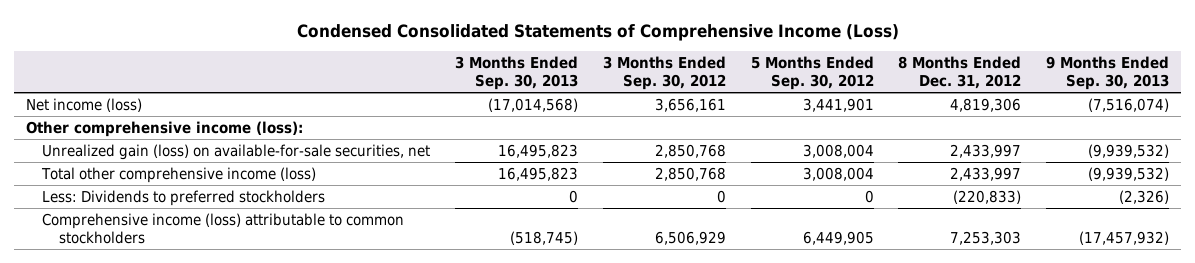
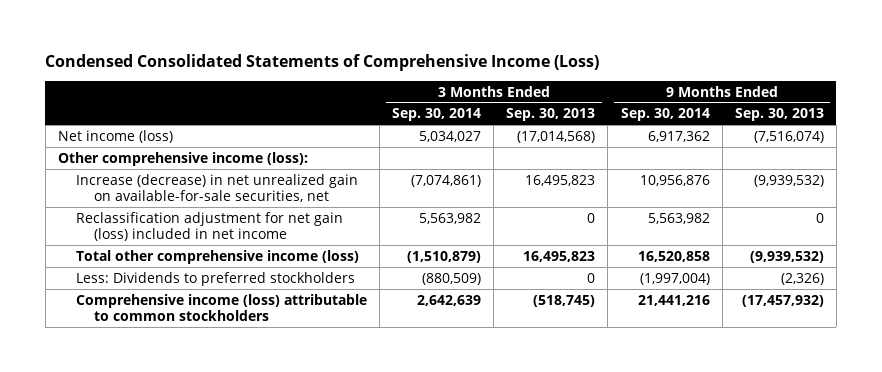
[602,56,726,90] 3 Months Ended Sep. 30, 2012 -> none
[750,56,874,90] 5 Months Ended Sep. 30, 2012 -> none
[898,56,1022,89] 8 Months Ended Dec. 31, 2012 -> none
none -> [392,108,482,122] Sep. 30, 2014
none -> [620,108,710,122] Sep. 30, 2014
[42,143,431,160] Unrealized gain (loss) on available-for-sale securities, net -> [75,173,358,203] Increase (decrease) in net unrealized gain on available-for-sale securities, net
none -> [75,211,343,242] Reclassification adjustment for net gain (loss) included in net income

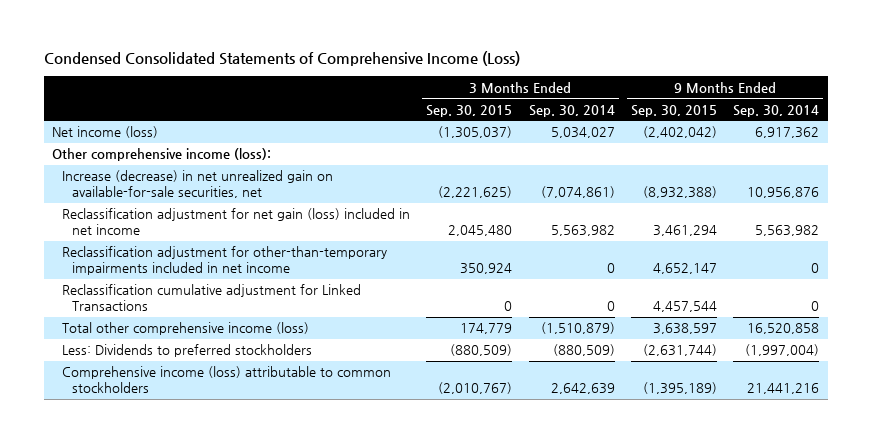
[506,108,596,122] Sep. 30, 2013 -> none
[734,108,824,122] Sep. 30, 2013 -> none
none -> [426,104,513,117] Sep. 30, 2015
none -> [630,104,717,117] Sep. 30, 2015
none -> [61,246,387,276] Reclassification adjustment for other-than-temporary impairments included in net income
none -> [61,284,361,312] Reclassification cumulative adjustment for Linked Transactions

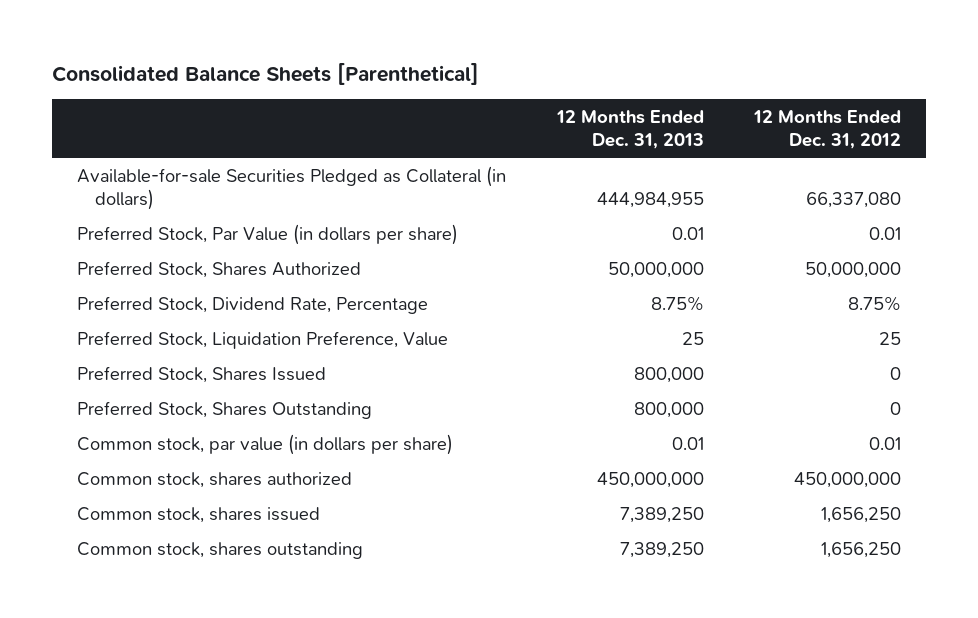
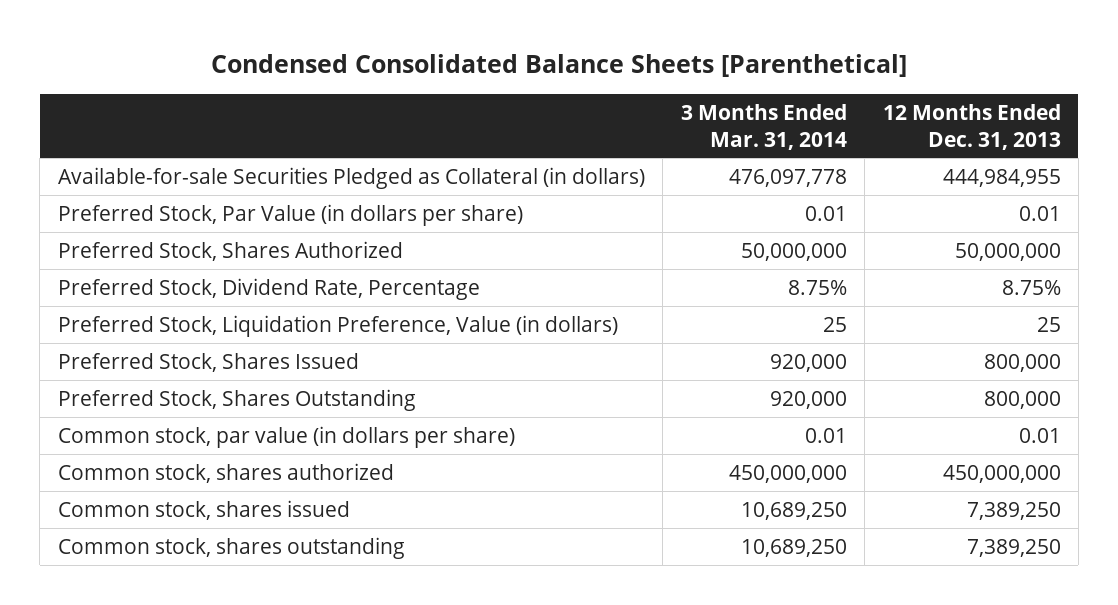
[52,62,480,85] Consolidated Balance Sheets [Parenthetical] -> [211,53,908,77] Condensed Consolidated Balance Sheets [Parenthetical]
[752,109,901,150] 12 Months Ended Dec. 31, 2012 -> none
none -> [680,103,847,150] 3 Months Ended Mar. 31, 2014
[77,330,449,349] Preferred Stock, Liquidation Preference, Value -> [57,314,618,337] Preferred Stock, Liquidation Preference, Value (in dollars)

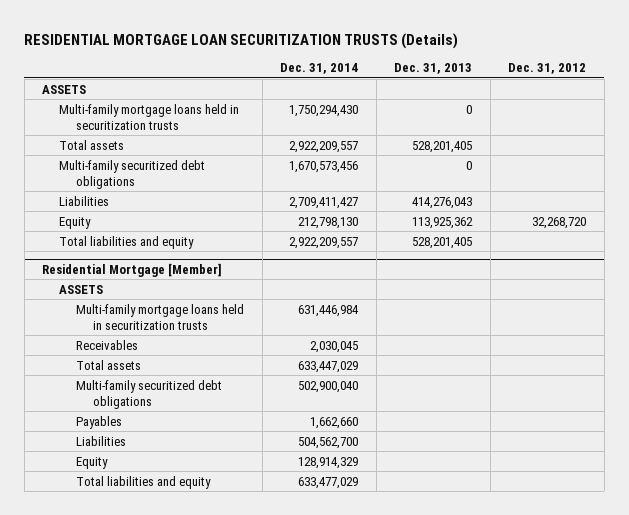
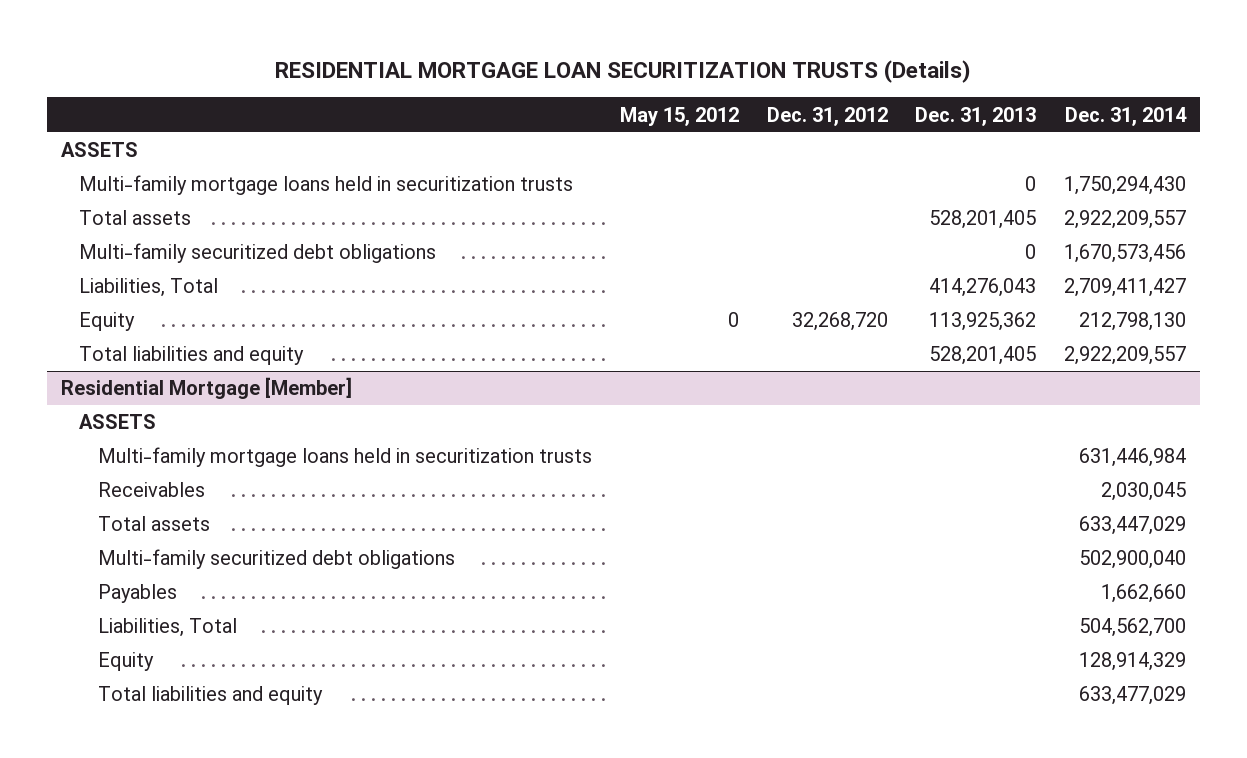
none -> [619,106,739,126] May 15, 2012
[59,195,110,206] Liabilities -> [79,278,219,298] Liabilities, Total
[76,435,127,446] Liabilities -> [98,618,238,638] Liabilities, Total

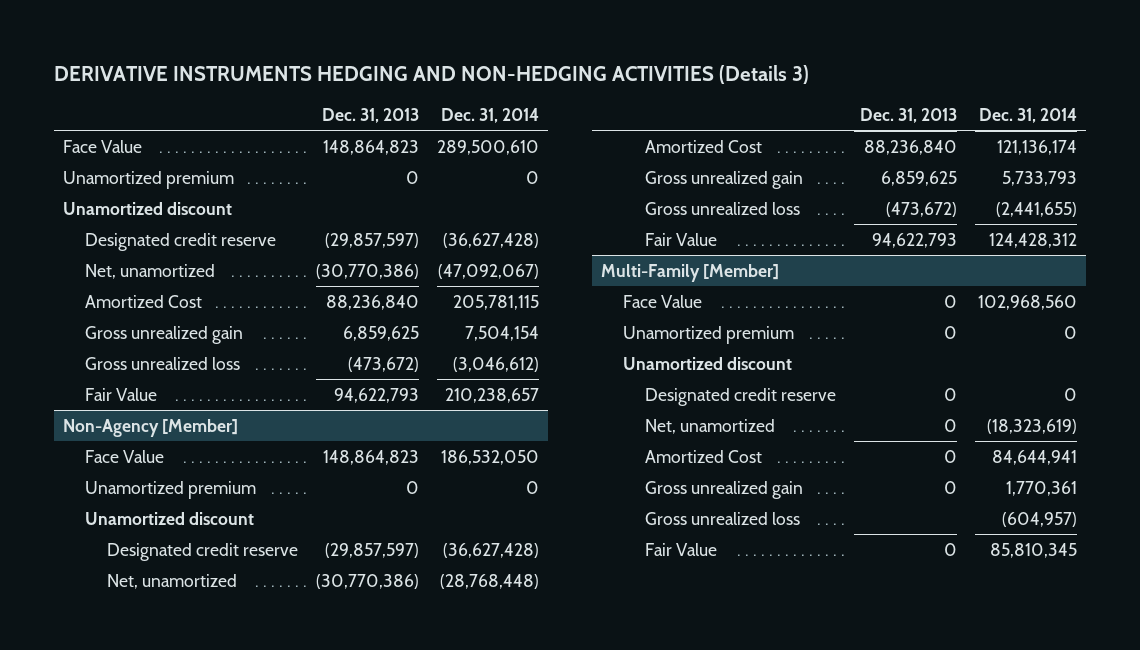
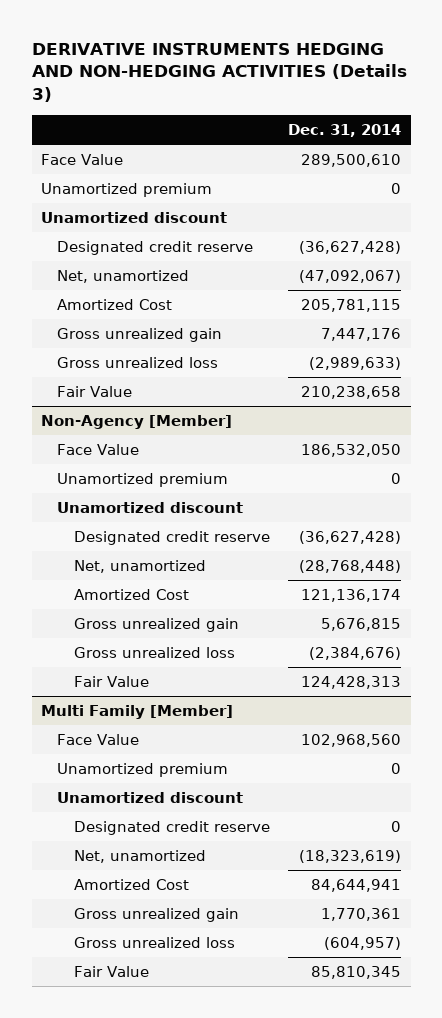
[321,107,419,123] Dec. 31, 2013 -> none
[464,325,539,341] 7,504,154 -> [321,327,402,341] 7,447,176
[452,356,539,372] (3,046,612) -> [309,356,402,370] (2,989,633)
[444,387,539,403] 210,238,657 -> [301,385,402,399] 210,238,658
[1002,170,1078,186] 5,733,793 -> [321,617,402,631] 5,676,815
[996,201,1078,217] (2,441,655) -> [309,646,402,660] (2,384,676)
[989,232,1078,248] 124,428,312 -> [301,675,402,689] 124,428,313
[601,263,780,282] Multi-Family [Member] -> [40,704,233,719] Multi Family [Member]

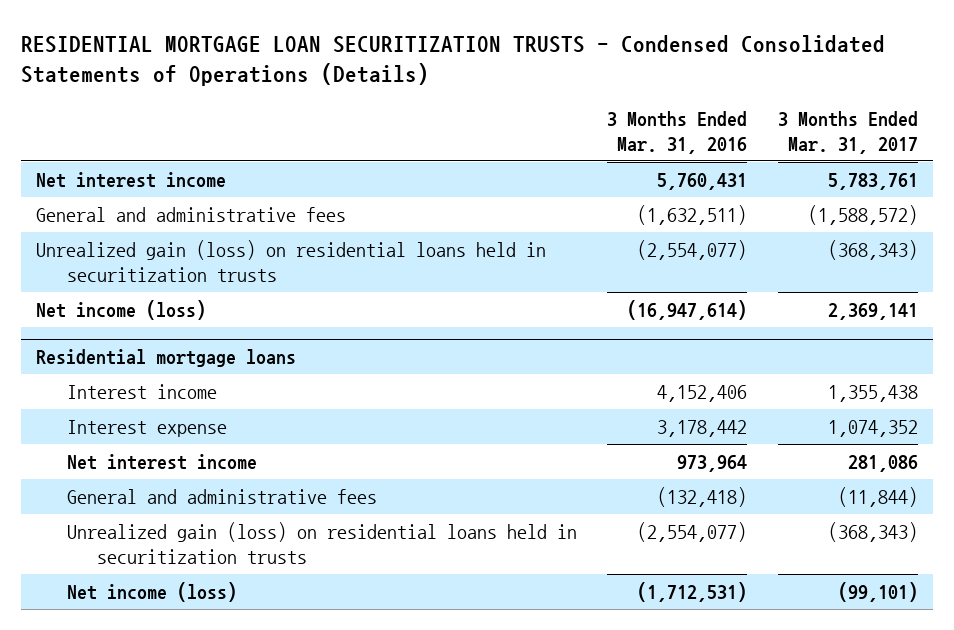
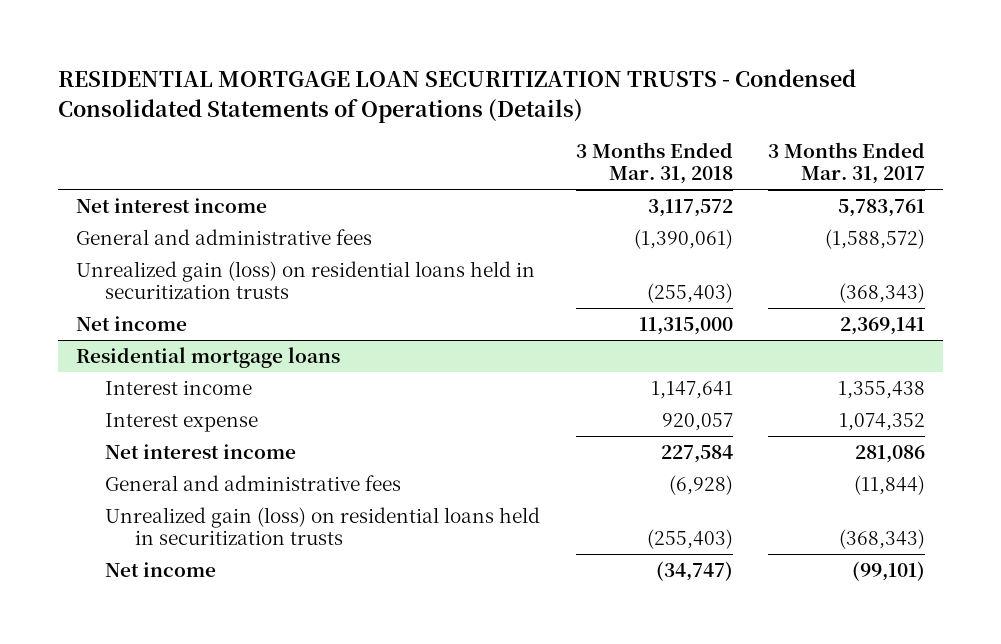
[607,110,748,154] 3 Months Ended Mar. 31, 2016 -> none
none -> [575,142,733,185] 3 Months Ended Mar. 31, 2018
[36,299,207,320] Net income (loss) -> [75,315,187,331] Net income
[66,581,237,602] Net income (loss) -> [105,561,217,577] Net income

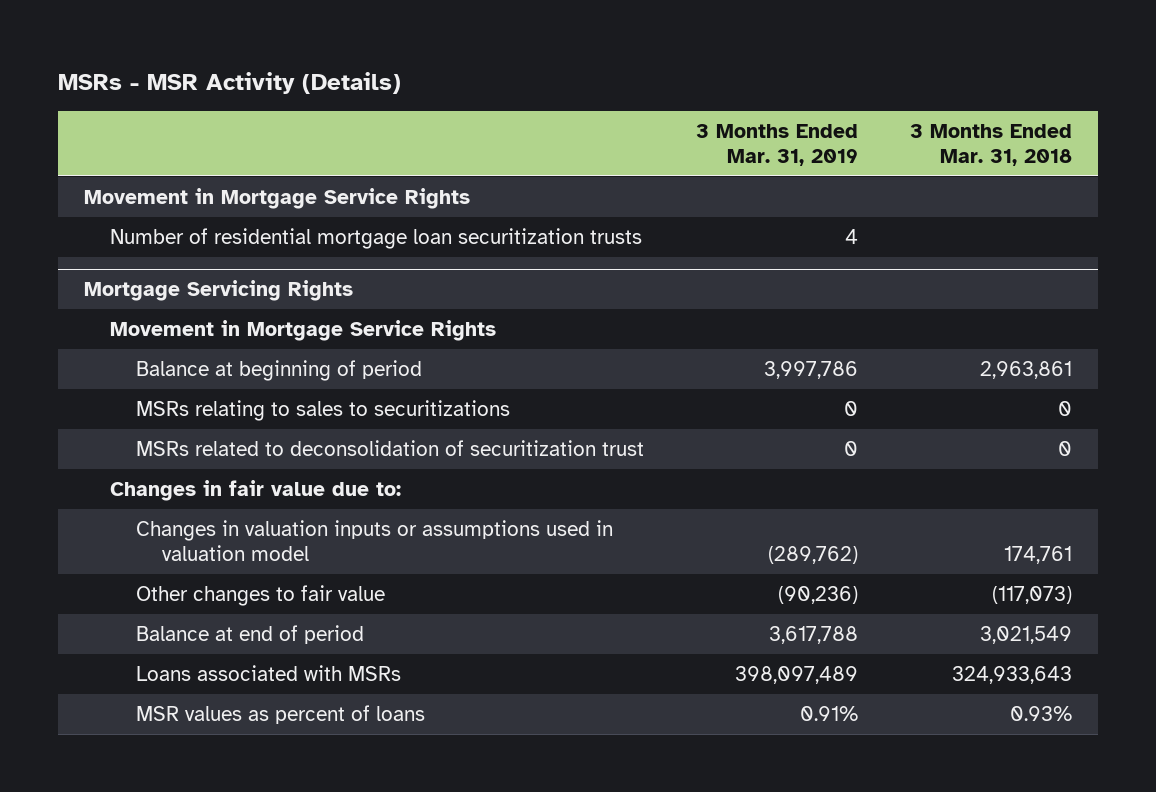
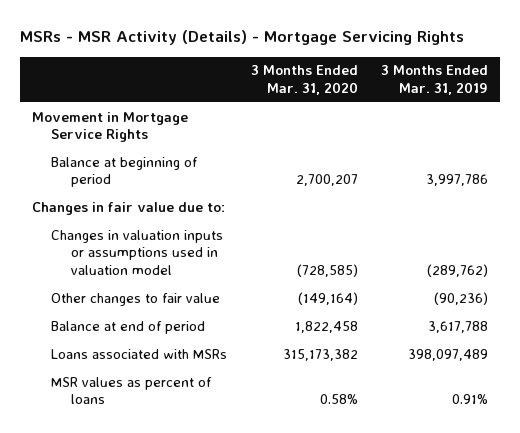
[57,72,401,95] MSRs - MSR Activity (Details) -> [19,30,464,46] MSRs - MSR Activity (Details) - Mortgage Servicing Rights
[909,124,1072,166] 3 Months Ended Mar. 31, 2018 -> none
none -> [250,65,358,95] 3 Months Ended Mar. 31, 2020
[109,228,642,250] Number of residential mortgage loan securitization trusts -> none
[83,280,353,302] Mortgage Servicing Rights -> none
[109,320,496,342] Movement in Mortgage Service Rights -> none
[136,400,511,422] MSRs relating to sales to securitizations -> none
[136,440,645,457] MSRs related to deconsolidation of securitization trust -> none

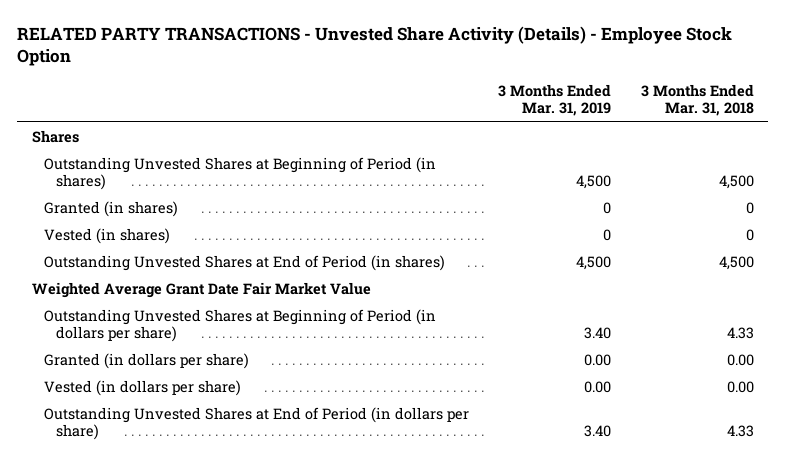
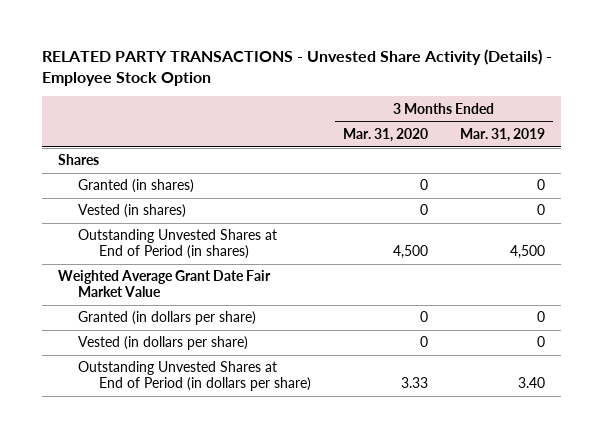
[640,83,754,117] 3 Months Ended Mar. 31, 2018 -> none
none -> [342,127,428,142] Mar. 31, 2020
[43,156,436,191] Outstanding Unvested Shares at Beginning of Period (in shares) -> none
[43,308,436,343] Outstanding Unvested Shares at Beginning of Period (in dollars per share) -> none
[584,353,612,366] 0.00 -> [536,311,545,323] 0
[584,380,612,393] 0.00 -> [536,336,545,348] 0

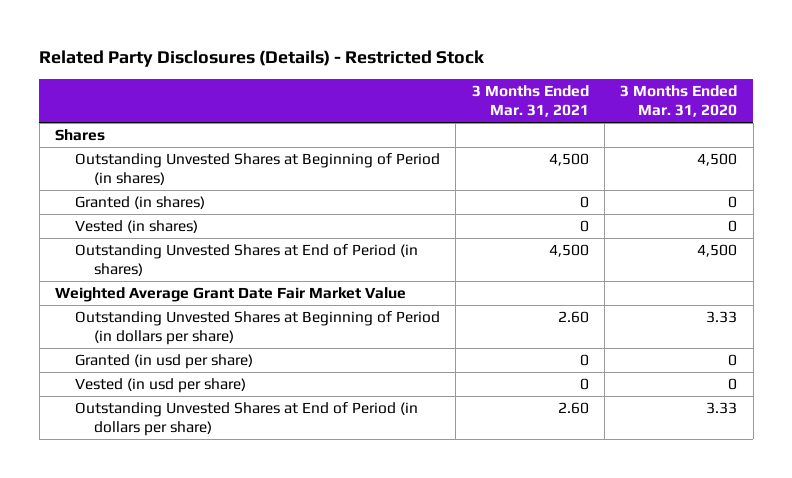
[41,49,552,87] RELATED PARTY TRANSACTIONS - Unvested Share Activity (Details) - Employee Stock Option -> [39,50,485,68] Related Party Disclosures (Details) - Restricted Stock
[459,127,545,142] Mar. 31, 2019 -> none
none -> [471,85,589,118] 3 Months Ended Mar. 31, 2021
none -> [74,153,440,186] Outstanding Unvested Shares at Beginning of Period (in shares)
none -> [74,311,440,346] Outstanding Unvested Shares at Beginning of Period (in dollars per share)
[78,311,257,326] Granted (in dollars per share) -> [74,354,253,370] Granted (in usd per share)
[78,336,249,351] Vested (in dollars per share) -> [74,378,246,394] Vested (in usd per share)

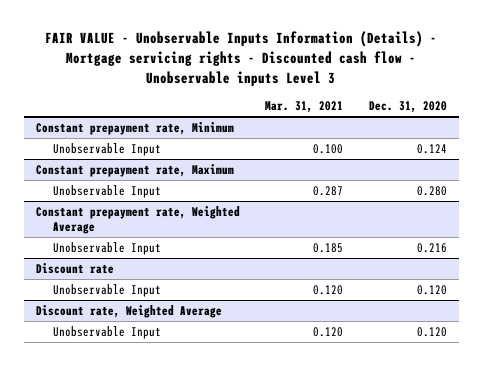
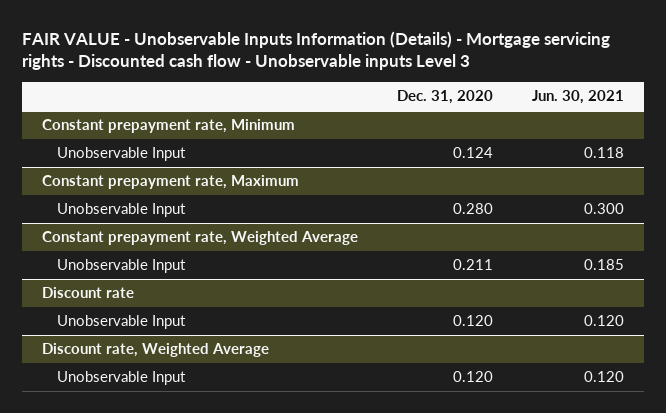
[265,101,344,114] Mar. 31, 2021 -> none
none -> [531,90,624,105] Jun. 30, 2021
[416,242,447,253] 0.216 -> [452,259,493,271] 0.211

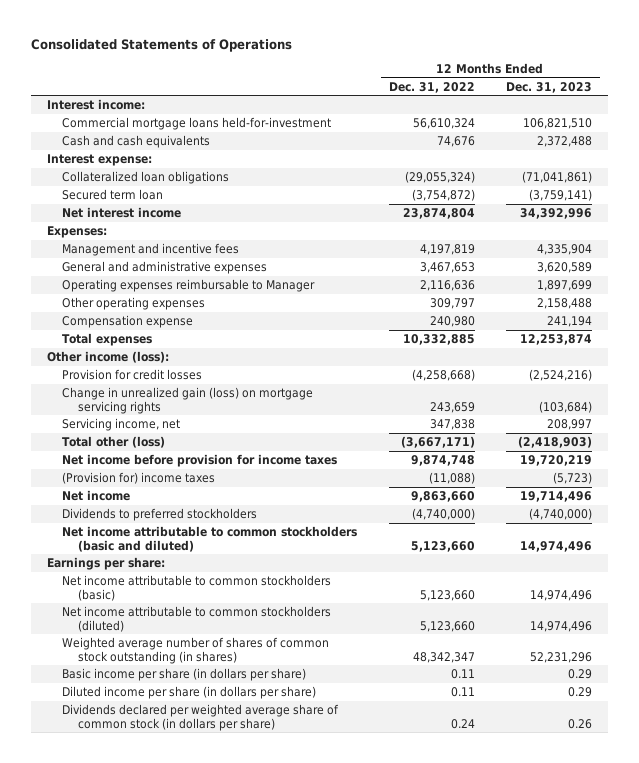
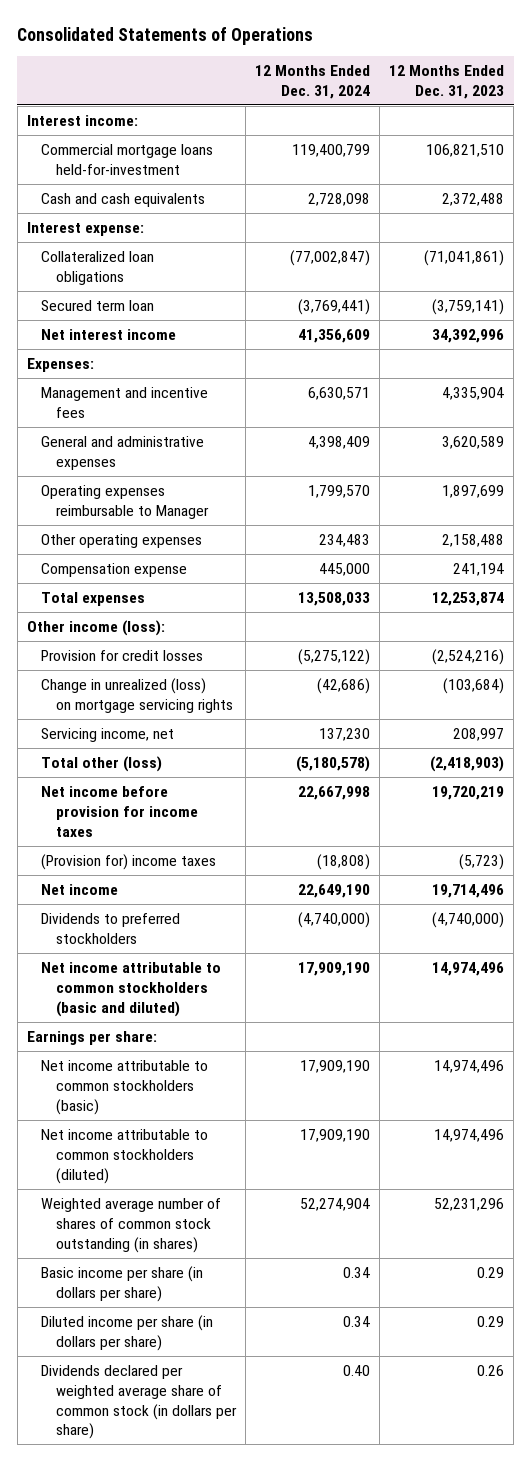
[388,81,475,93] Dec. 31, 2022 -> none
none -> [254,65,370,100] 12 Months Ended Dec. 31, 2024
[62,386,314,414] Change in unrealized gain (loss) on mortgage servicing rights -> [41,677,233,713] Change in unrealized (loss) on mortgage servicing rights

